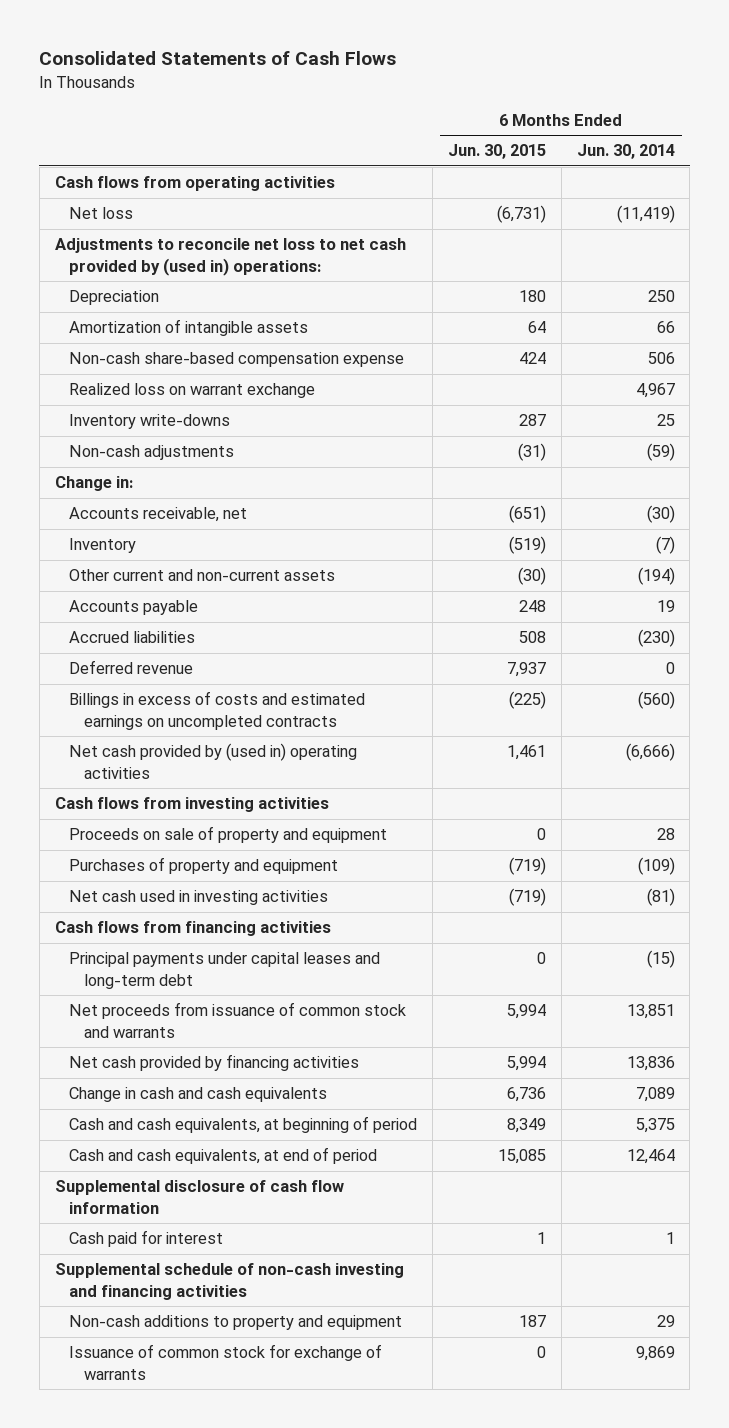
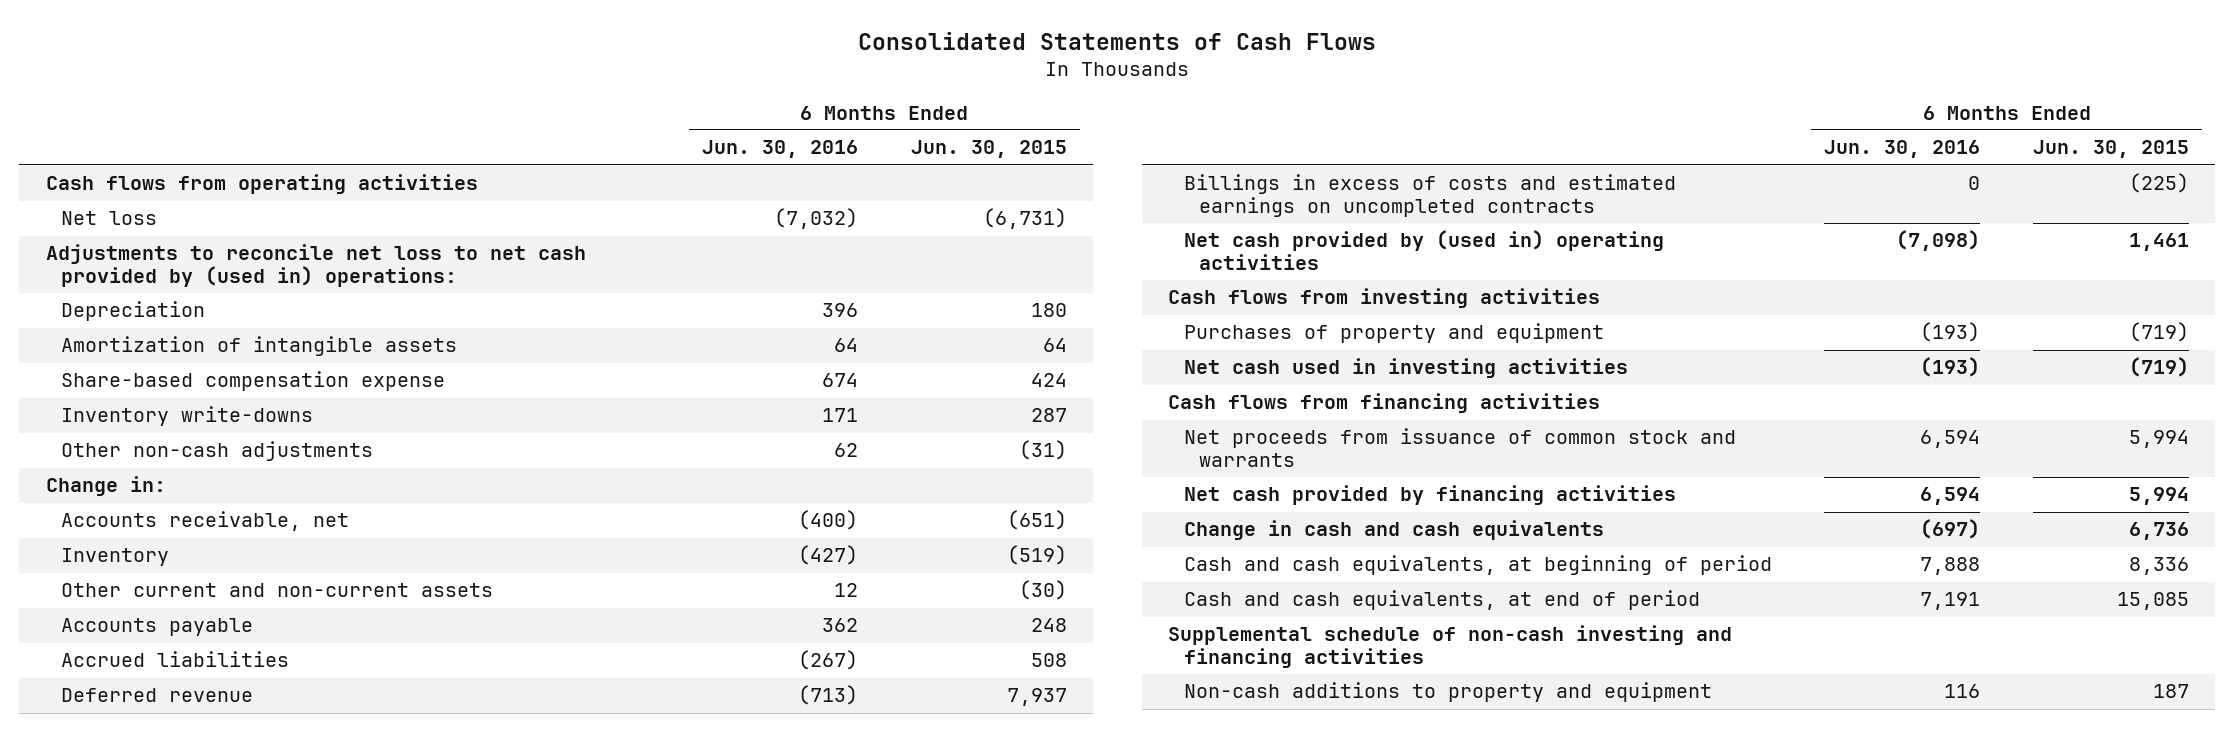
[576,144,675,160] Jun. 30, 2014 -> none
none -> [701,140,858,159] Jun. 30, 2016
[69,383,316,399] Realized loss on warrant exchange -> none
[69,352,405,368] Non-cash share-based compensation expense -> [61,371,446,392] Share-based compensation expense
[69,445,235,461] Non-cash adjustments -> [61,441,374,462] Other non-cash adjustments
[69,826,388,844] Proceeds on sale of property and equipment -> none
[69,952,381,989] Principal payments under capital leases and long-term debt -> none
[506,1118,546,1134] 8,349 -> [2129,557,2190,576] 8,336
[54,1180,344,1214] Supplemental disclosure of cash flow information -> none
[69,1230,224,1248] Cash paid for interest -> none
[69,1344,383,1380] Issuance of common stock for exchange of warrants -> none

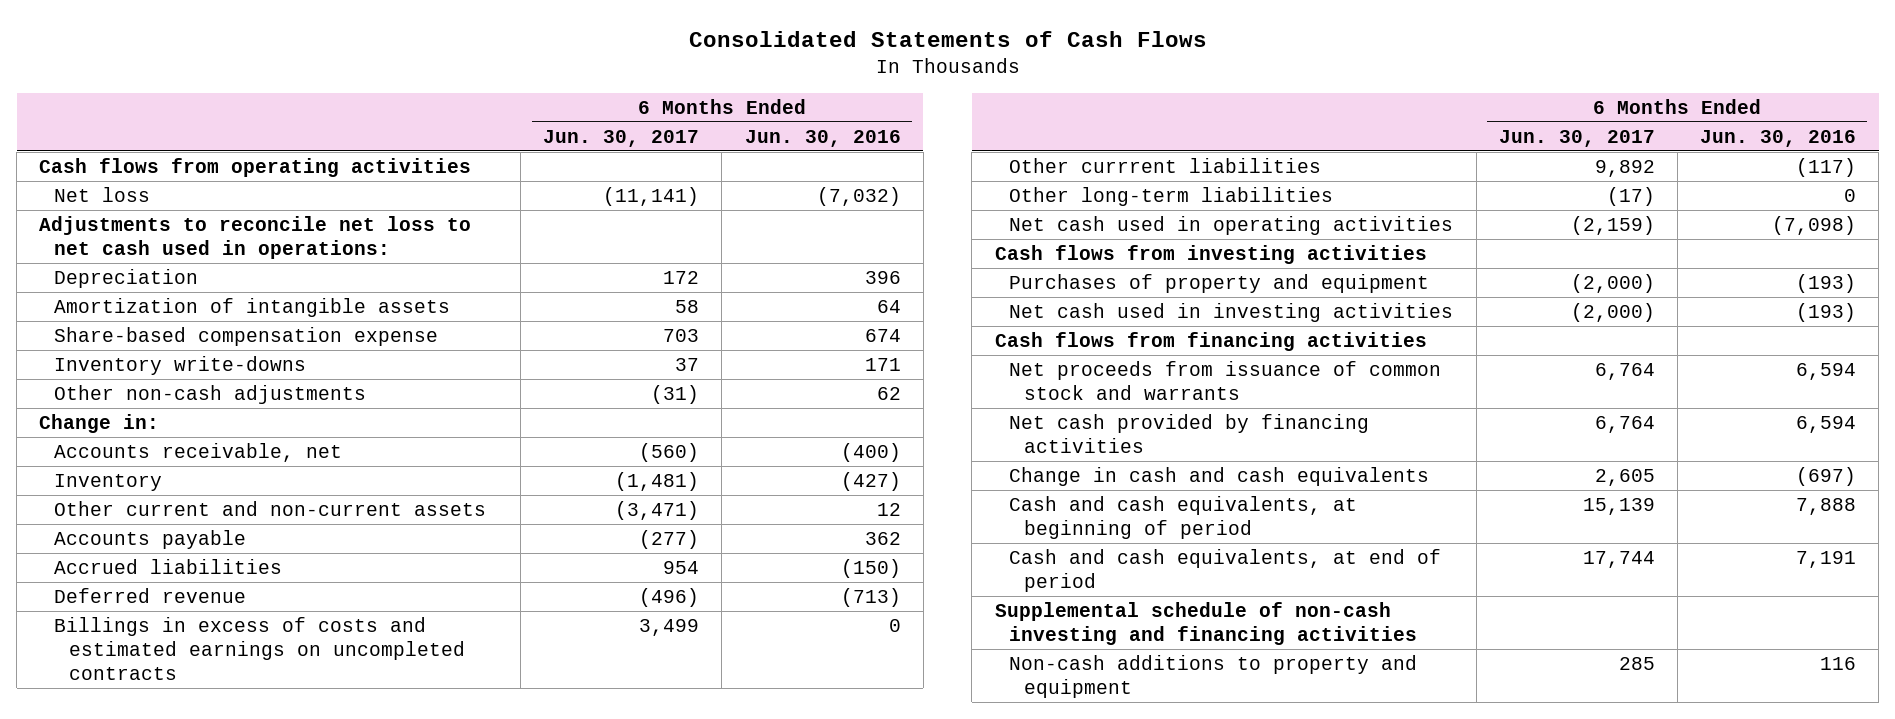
[910,140,1067,159] Jun. 30, 2015 -> none
none -> [543,129,700,147] Jun. 30, 2017
[45,244,586,288] Adjustments to reconcile net loss to net cash provided by (used in) operations: -> [39,215,472,260] Adjustments to reconcile net loss to net cash used in operations:
[797,650,858,671] (267) -> [840,558,901,578] (150)
none -> [1009,157,1322,173] Other currrent liabilities
none -> [1009,186,1334,206] Other long-term liabilities
[1183,230,1664,271] Net cash provided by (used in) operating activities -> [1009,215,1454,235] Net cash used in operating activities

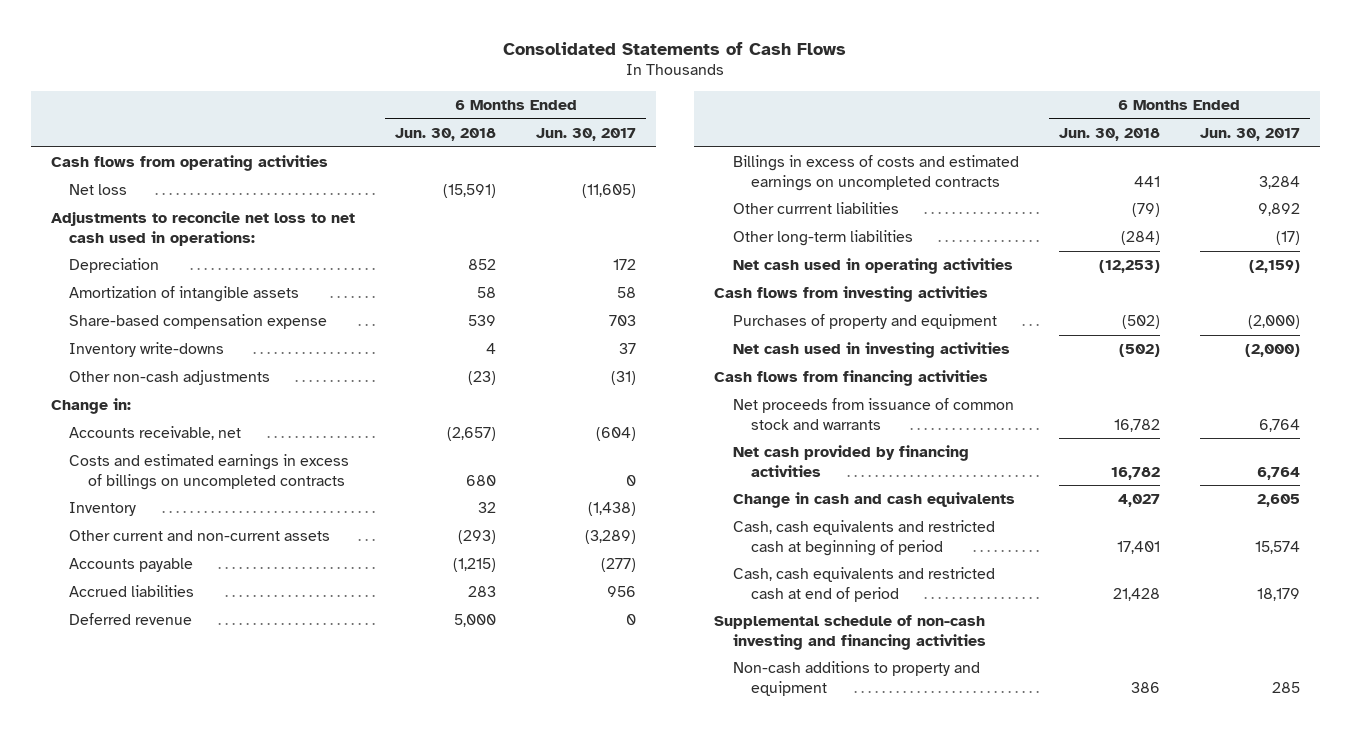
[744,129,901,147] Jun. 30, 2016 -> none
none -> [395,127,497,141] Jun. 30, 2018
[603,186,700,206] (11,141) -> [582,184,637,199] (11,605)
[639,442,700,462] (560) -> [596,427,637,442] (604)
none -> [69,454,350,490] Costs and estimated earnings in excess of billings on uncompleted contracts
[615,471,700,491] (1,481) -> [588,502,637,517] (1,438)
[615,500,700,520] (3,471) -> [585,530,637,545] (3,289)
[663,560,700,574] 954 -> [607,586,637,598] 956
[639,587,700,607] (496) -> [626,614,637,626] 0
[639,618,700,636] 3,499 -> [1258,175,1300,189] 3,284
[1009,495,1358,540] Cash and cash equivalents, at beginning of period -> [732,520,995,556] Cash, cash equivalents and restricted cash at beginning of period
[1582,497,1655,515] 15,139 -> [1254,540,1300,554] 15,574
[1009,548,1442,593] Cash and cash equivalents, at end of period -> [732,567,995,602] Cash, cash equivalents and restricted cash at end of period
[1582,550,1655,568] 17,744 -> [1256,587,1300,601] 18,179

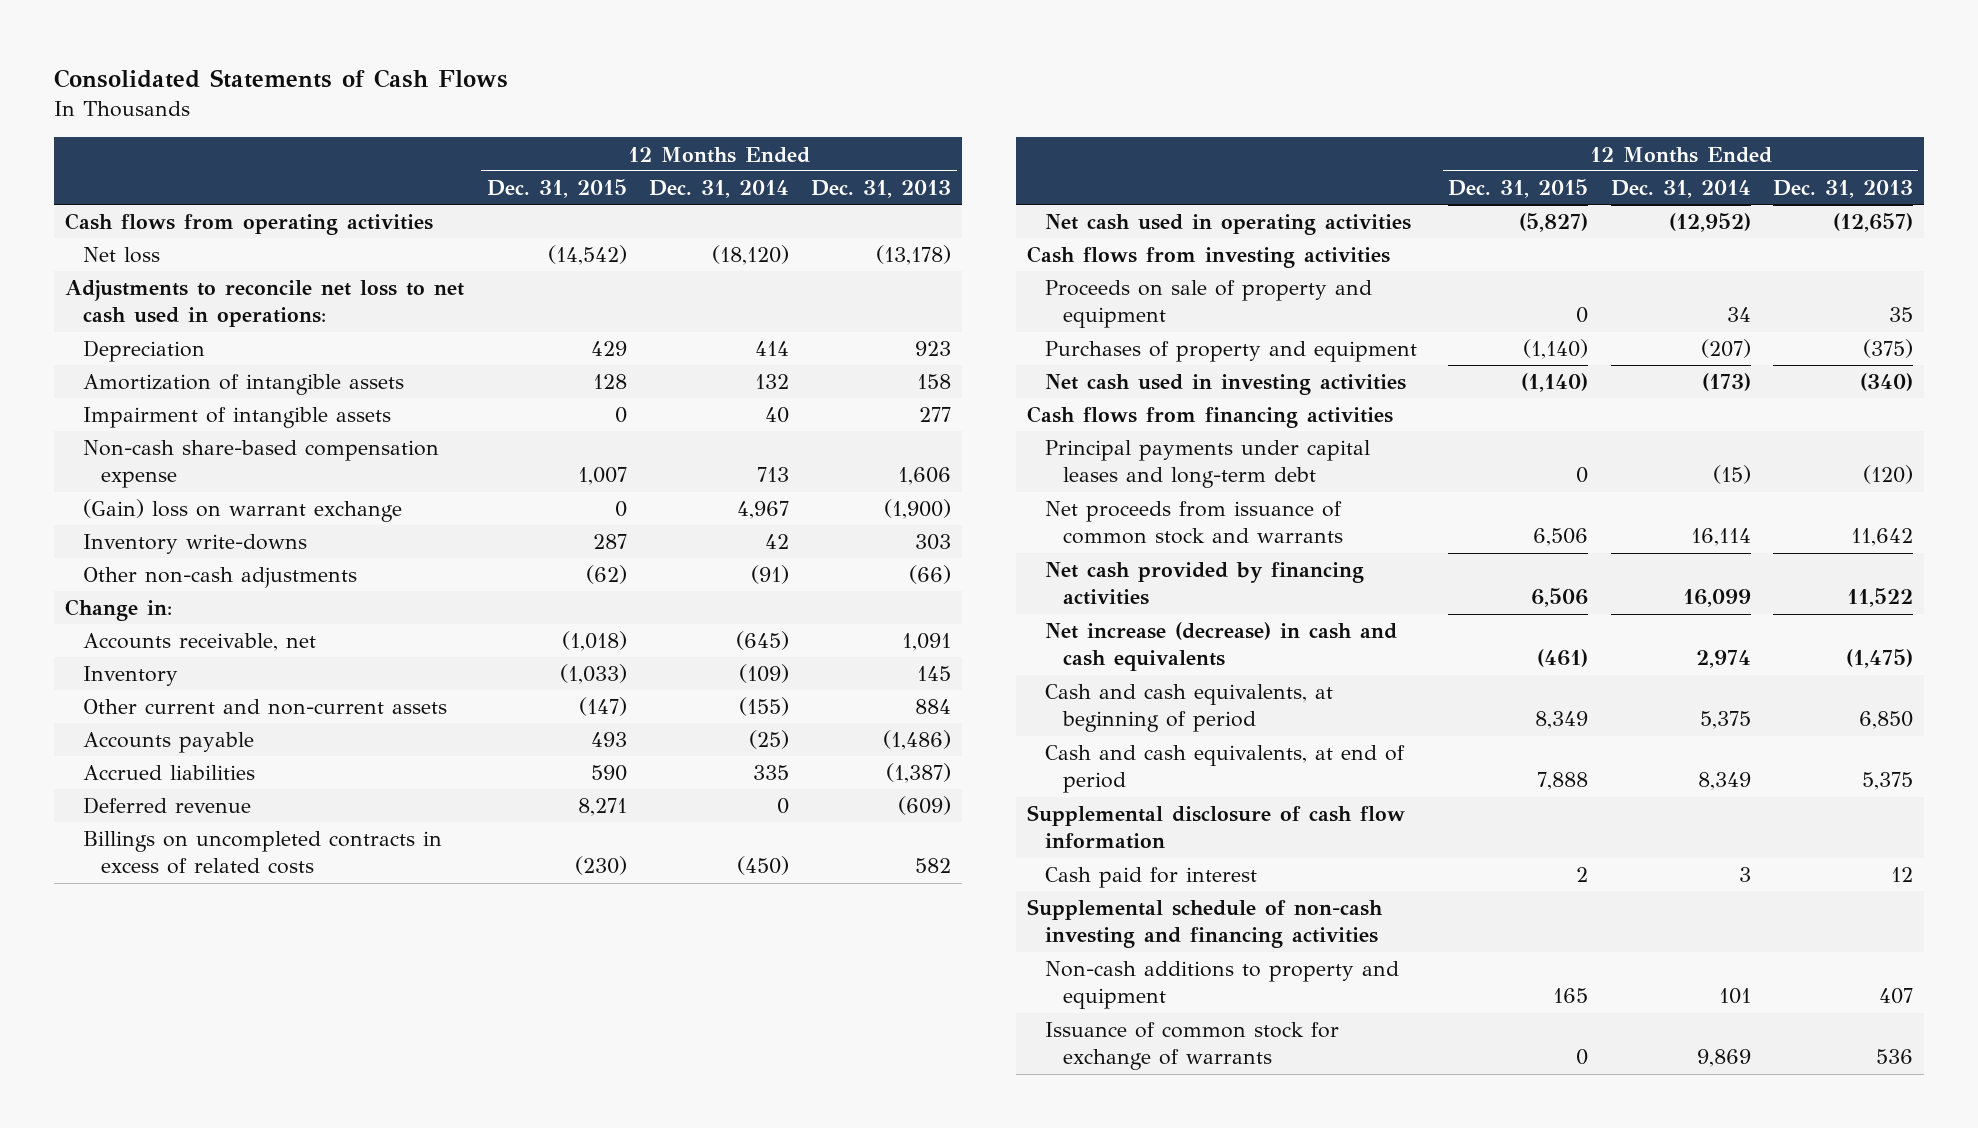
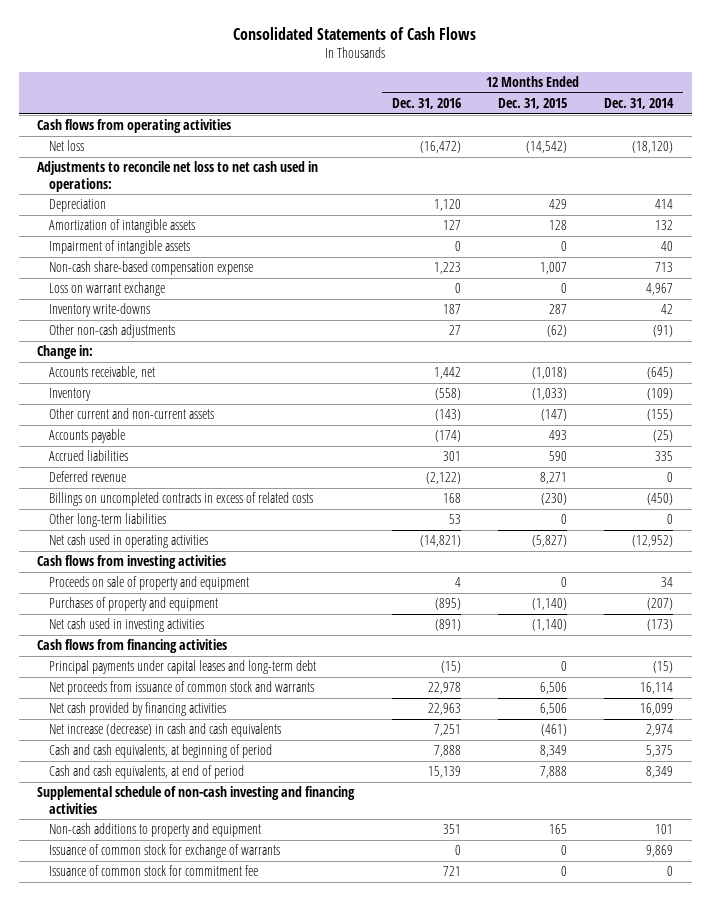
[811,179,952,198] Dec. 31, 2013 -> none
none -> [391,98,461,110] Dec. 31, 2016
[83,499,403,523] (Gain) loss on warrant exchange -> [49,282,166,297] Loss on warrant exchange
none -> [49,513,167,528] Other long-term liabilities
[1026,805,1405,850] Supplemental disclosure of cash flow information -> none
[1044,867,1257,889] Cash paid for interest -> none
none -> [49,865,259,877] Issuance of common stock for commitment fee

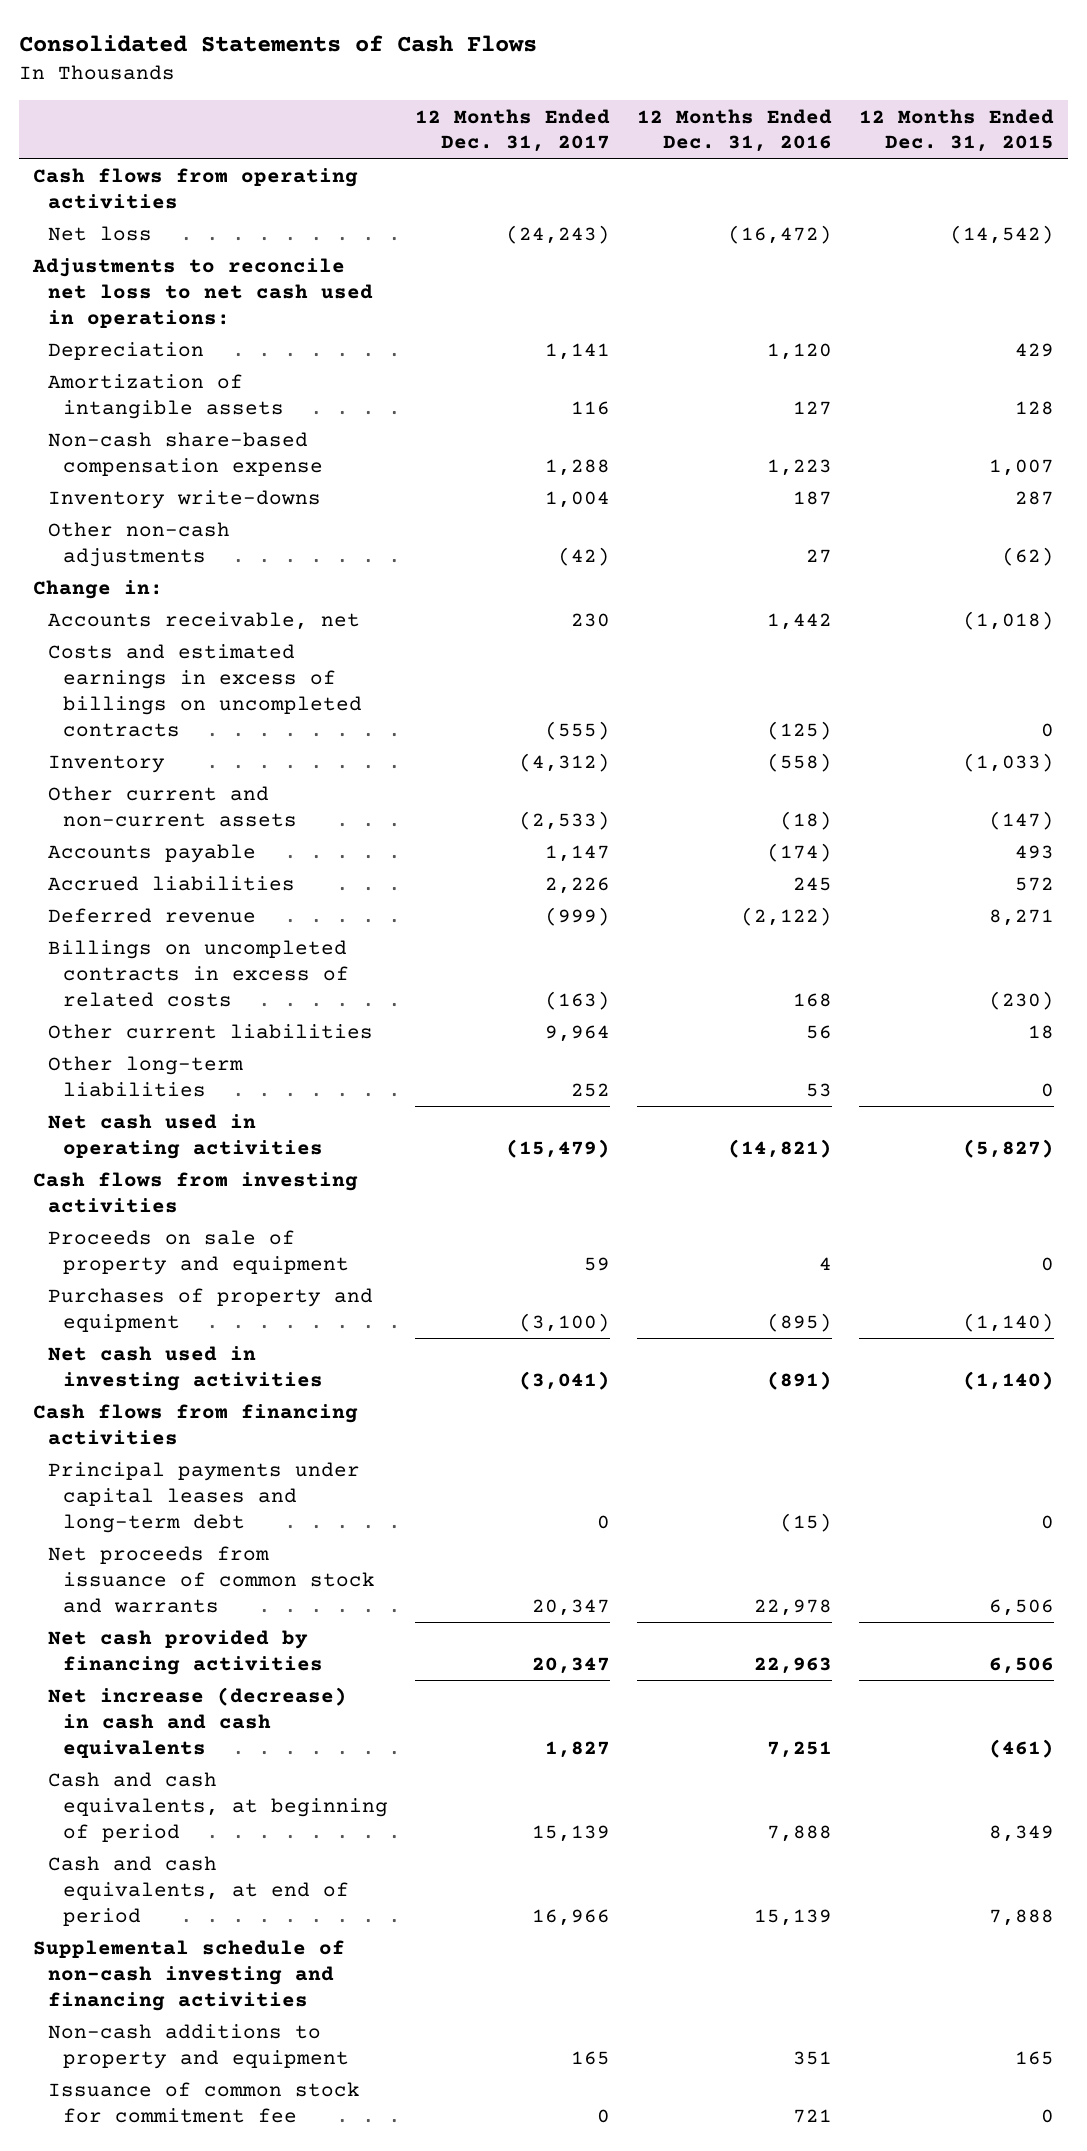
[604,98,675,110] Dec. 31, 2014 -> none
none -> [415,108,611,153] 12 Months Ended Dec. 31, 2017
[49,240,191,255] Impairment of intangible assets -> none
[49,282,166,297] Loss on warrant exchange -> none
none -> [47,644,362,737] Costs and estimated earnings in excess of billings on uncompleted contracts
[434,409,461,422] (143) -> [780,811,833,831] (18)
[442,451,461,462] 301 -> [793,877,833,892] 245
[549,451,568,462] 590 -> [1015,877,1055,892] 572
none -> [47,1024,373,1040] Other current liabilities
[49,844,281,859] Issuance of common stock for exchange of warrants -> none

